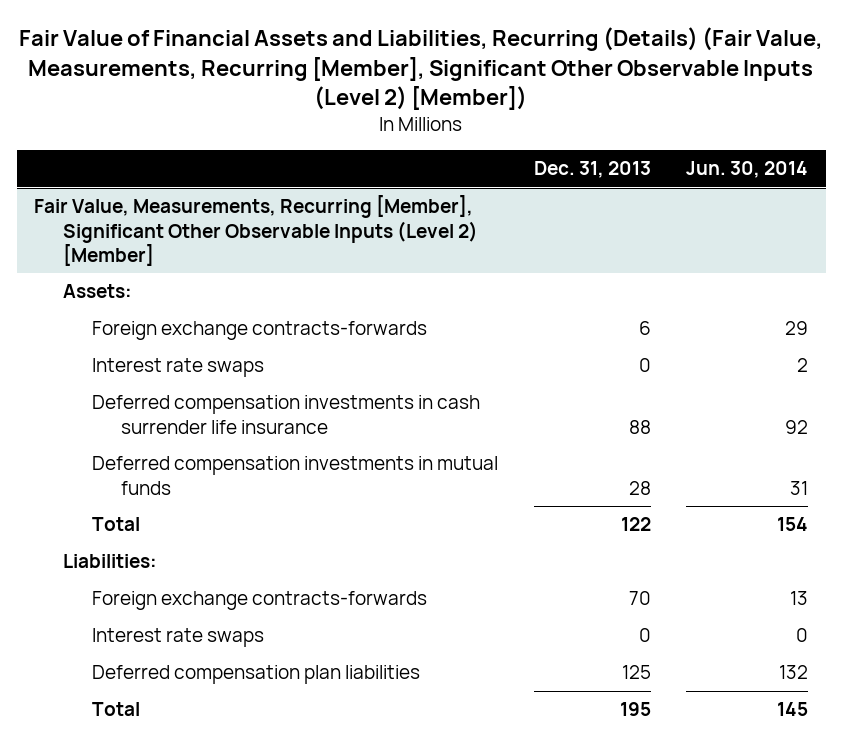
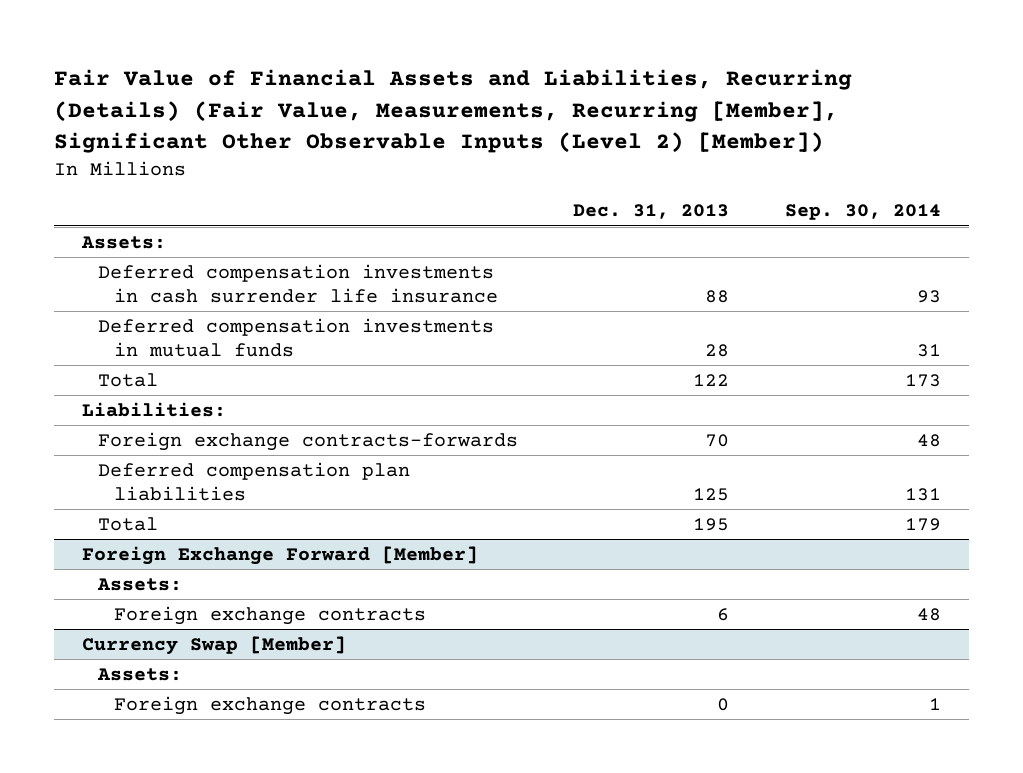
[686,161,809,179] Jun. 30, 2014 -> none
none -> [784,204,941,221] Sep. 30, 2014
[34,195,479,266] Fair Value, Measurements, Recurring [Member], Significant Other Observable Inputs (Level 2) [Member] -> none
[92,321,428,341] Foreign exchange contracts-forwards -> none
[92,358,265,378] Interest rate swaps -> none
[92,628,265,648] Interest rate swaps -> none
none -> [81,545,478,565] Foreign Exchange Forward [Member]
none -> [96,577,182,591] Assets:
none -> [113,605,426,625] Foreign exchange contracts
none -> [81,635,346,655] Currency Swap [Member]
none -> [96,667,182,681] Assets:
none -> [113,695,426,715] Foreign exchange contracts

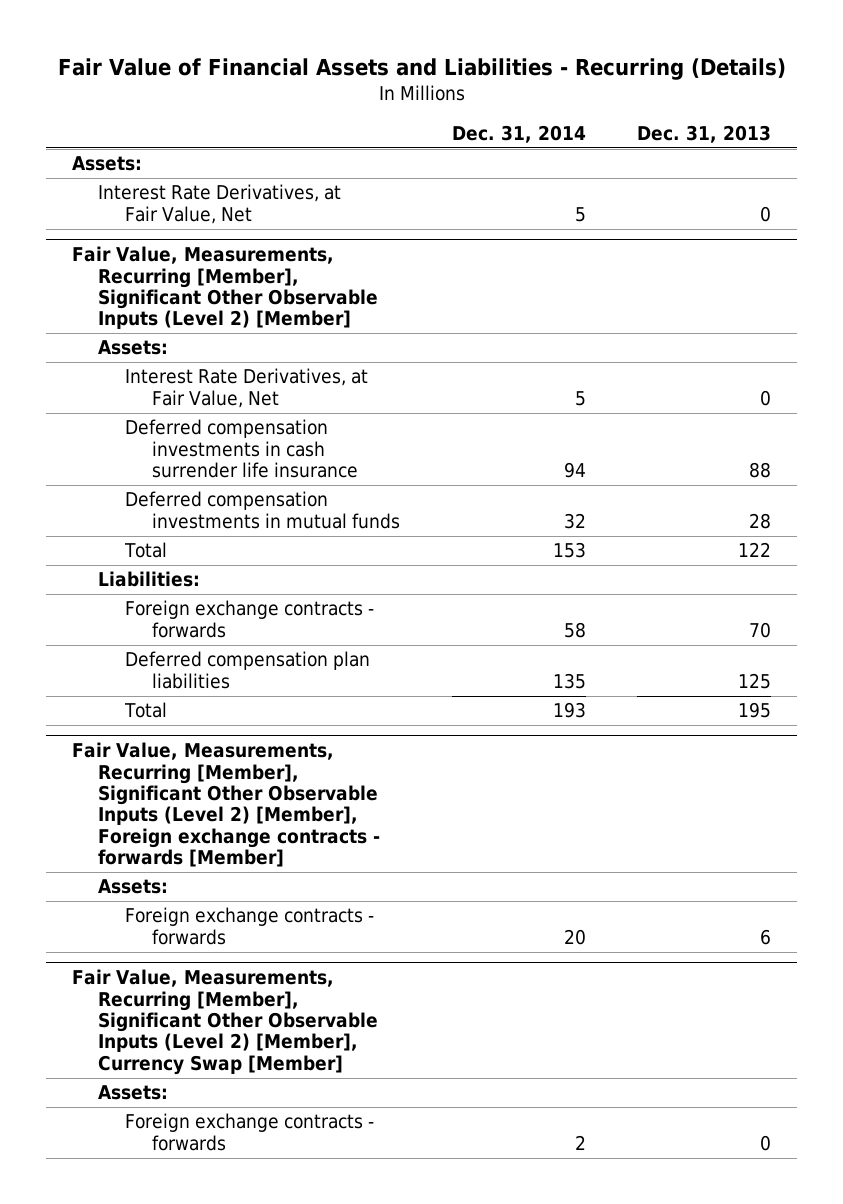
[54,69,853,154] Fair Value of Financial Assets and Liabilities, Recurring (Details) (Fair Value, Measurements, Recurring [Member], Significant Other Observable Inputs (Level 2) [Member]) -> [57,57,786,80] Fair Value of Financial Assets and Liabilities - Recurring (Details)
[784,204,941,221] Sep. 30, 2014 -> none
none -> [451,124,586,143] Dec. 31, 2014
none -> [98,184,342,224] Interest Rate Derivatives, at Fair Value, Net
none -> [71,246,379,330] Fair Value, Measurements, Recurring [Member], Significant Other Observable Inputs (Level 2) [Member]
none -> [98,340,169,356] Assets:
none -> [125,368,369,408] Interest Rate Derivatives, at Fair Value, Net
[97,431,518,451] Foreign exchange contracts-forwards -> [125,600,375,638] Foreign exchange contracts - forwards
[81,545,478,565] Foreign Exchange Forward [Member] -> none
none -> [71,742,381,867] Fair Value, Measurements, Recurring [Member], Significant Other Observable Inputs (Level 2) [Member], Foreign exchange contracts - forwards [Member]
[81,635,346,655] Currency Swap [Member] -> none
[113,605,426,625] Foreign exchange contracts -> [125,907,375,945] Foreign exchange contracts - forwards
none -> [71,969,379,1075] Fair Value, Measurements, Recurring [Member], Significant Other Observable Inputs (Level 2) [Member], Currency Swap [Member]
[113,695,426,715] Foreign exchange contracts -> [125,1113,375,1151] Foreign exchange contracts - forwards

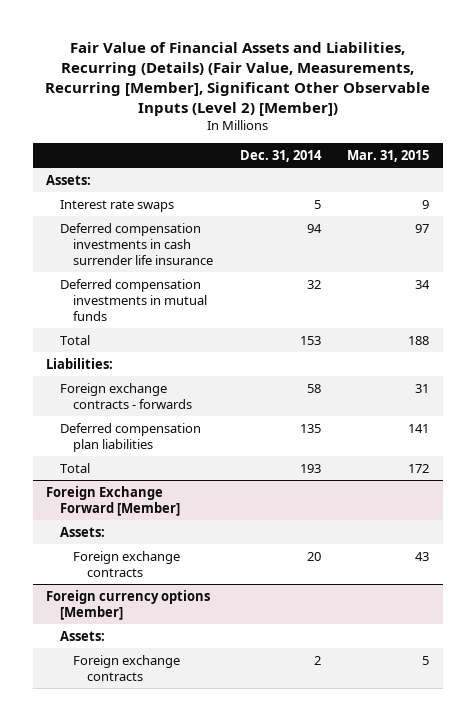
[57,57,786,80] Fair Value of Financial Assets and Liabilities - Recurring (Details) -> [44,41,430,116] Fair Value of Financial Assets and Liabilities, Recurring (Details) (Fair Value, Measurements, Recurring [Member], Significant Other Observable Inputs (Level 2) [Member])
[637,124,772,143] Dec. 31, 2013 -> none
none -> [347,149,430,162] Mar. 31, 2015
[98,184,342,224] Interest Rate Derivatives, at Fair Value, Net -> none
[71,246,379,330] Fair Value, Measurements, Recurring [Member], Significant Other Observable Inputs (Level 2) [Member] -> none
[98,340,169,356] Assets: -> none
[125,368,369,408] Interest Rate Derivatives, at Fair Value, Net -> none
none -> [59,199,174,212] Interest rate swaps
[71,742,381,867] Fair Value, Measurements, Recurring [Member], Significant Other Observable Inputs (Level 2) [Member], Foreign exchange contracts - forwards [Member] -> none
none -> [46,485,180,516] Foreign Exchange Forward [Member]
[71,969,379,1075] Fair Value, Measurements, Recurring [Member], Significant Other Observable Inputs (Level 2) [Member], Currency Swap [Member] -> none
[125,907,375,945] Foreign exchange contracts - forwards -> [73,550,181,577] Foreign exchange contracts
none -> [46,589,211,620] Foreign currency options [Member]
[125,1113,375,1151] Foreign exchange contracts - forwards -> [73,654,181,681] Foreign exchange contracts

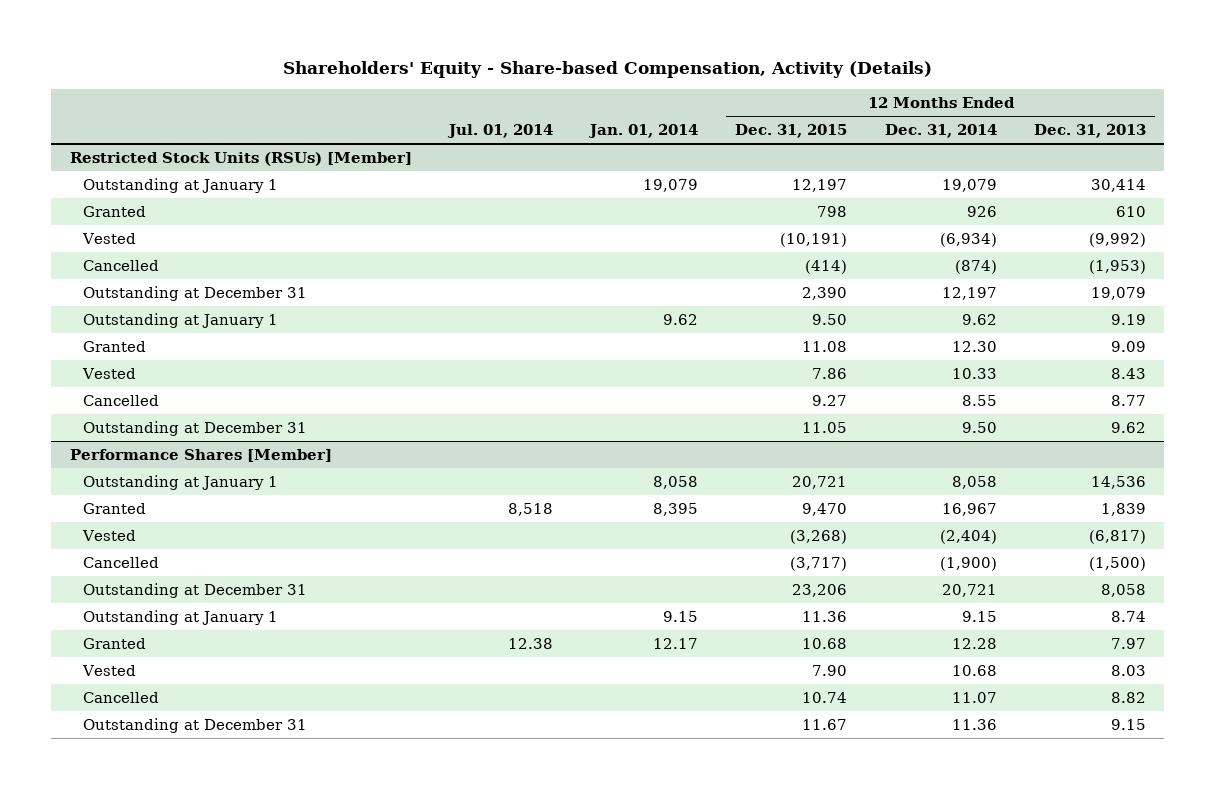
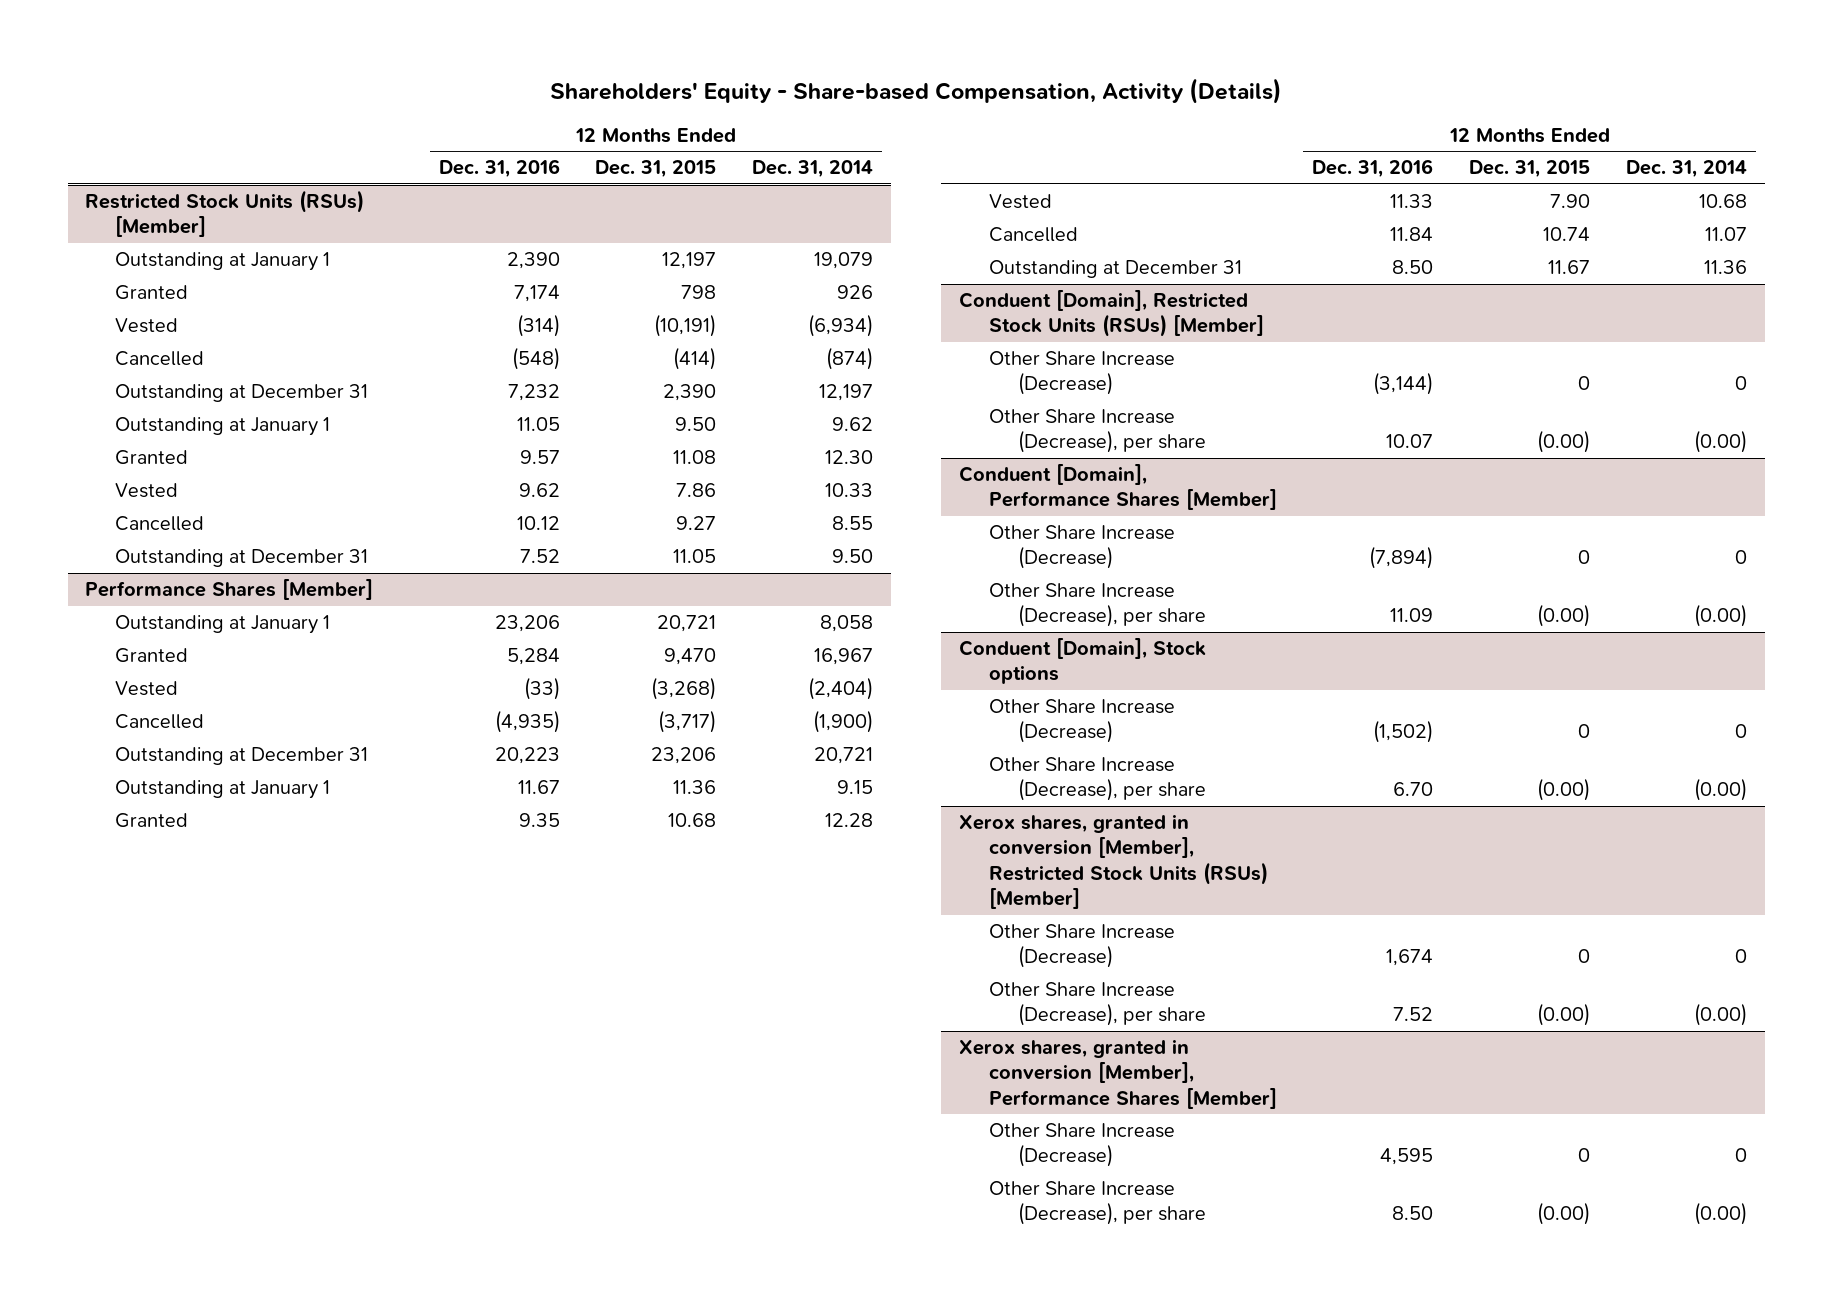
[447,124,554,139] Jul. 01, 2014 -> none
[588,124,699,139] Jan. 01, 2014 -> none
[1033,124,1146,139] Dec. 31, 2013 -> none
none -> [438,159,560,179] Dec. 31, 2016
none -> [959,290,1264,338] Conduent [Domain], Restricted Stock Units (RSUs) [Member]
none -> [988,351,1175,396] Other Share Increase (Decrease)
none -> [988,409,1207,454] Other Share Increase (Decrease), per share
none -> [959,464,1277,511] Conduent [Domain], Performance Shares [Member]
none -> [988,525,1175,570] Other Share Increase (Decrease)
none -> [988,583,1207,628] Other Share Increase (Decrease), per share
none -> [959,638,1207,685] Conduent [Domain], Stock options
none -> [988,699,1175,744] Other Share Increase (Decrease)
none -> [988,757,1207,802] Other Share Increase (Decrease), per share
none -> [959,814,1268,910] Xerox shares, granted in conversion [Member], Restricted Stock Units (RSUs) [Member]
none -> [988,924,1175,969] Other Share Increase (Decrease)
none -> [988,982,1207,1027] Other Share Increase (Decrease), per share
none -> [959,1039,1277,1109] Xerox shares, granted in conversion [Member], Performance Shares [Member]
none -> [988,1123,1175,1168] Other Share Increase (Decrease)
none -> [988,1181,1207,1226] Other Share Increase (Decrease), per share

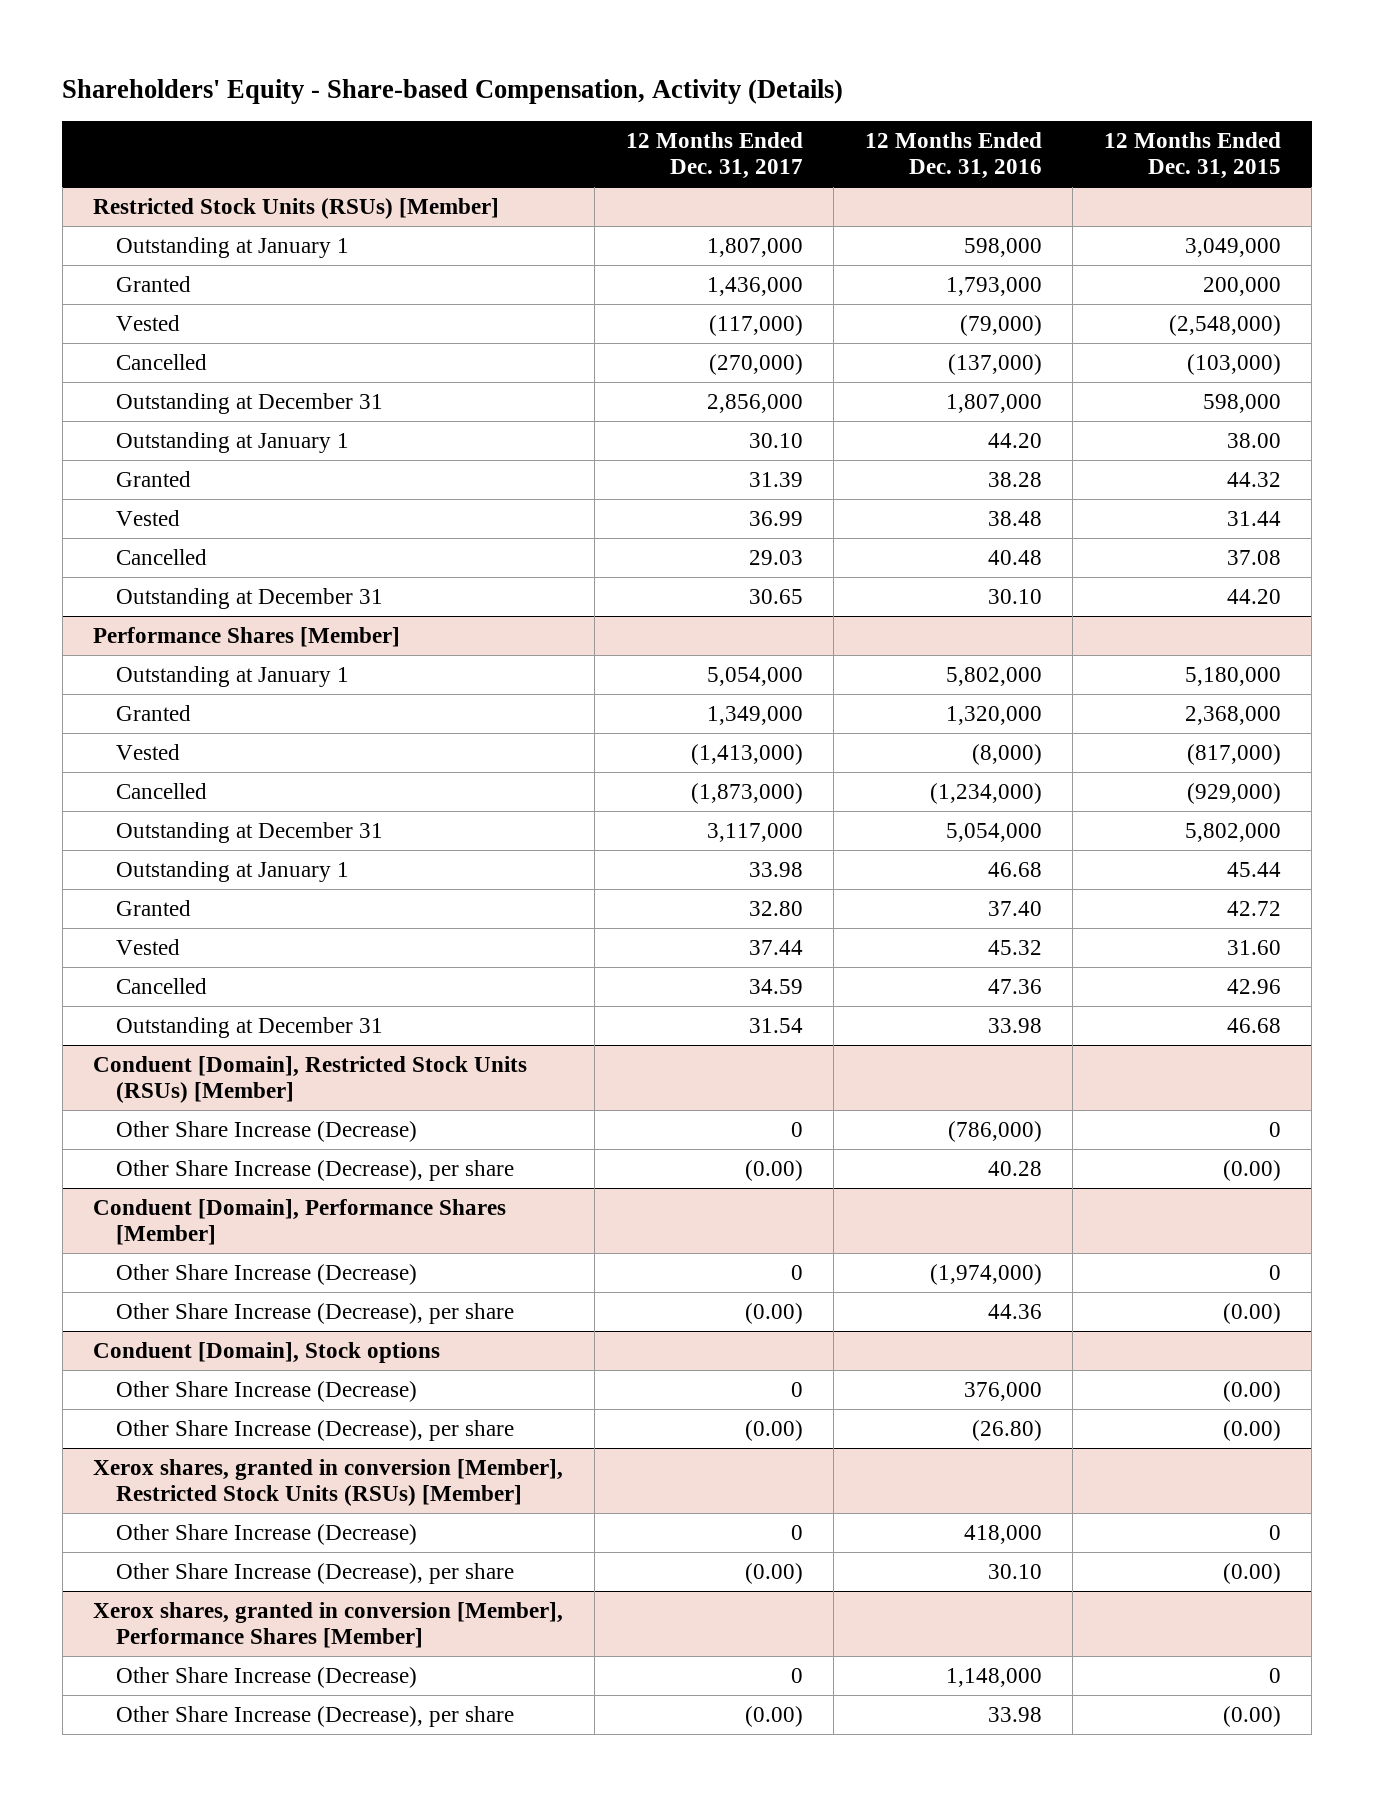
[752,160,874,179] Dec. 31, 2014 -> none
none -> [625,131,803,179] 12 Months Ended Dec. 31, 2017
[506,252,560,270] 2,390 -> [963,237,1042,257] 598,000
[662,252,717,270] 12,197 -> [1184,237,1281,257] 3,049,000
[513,285,560,303] 7,174 -> [945,276,1042,296] 1,793,000
[681,285,717,300] 798 -> [1202,276,1281,296] 200,000
[516,314,560,338] (314) -> [959,314,1042,336] (79,000)
[654,314,717,338] (10,191) -> [1168,314,1281,336] (2,548,000)
[511,347,560,371] (548) -> [947,353,1042,375] (137,000)
[673,347,717,371] (414) -> [1186,353,1281,375] (103,000)
[507,384,560,402] 7,232 -> [945,393,1042,413] 1,807,000
[663,384,717,402] 2,390 -> [1202,393,1281,413] 598,000
[516,417,560,432] 11.05 -> [987,432,1042,448] 44.20
[675,417,717,432] 9.50 -> [1226,432,1281,448] 38.00
[519,450,560,465] 9.57 -> [987,471,1042,487] 38.28
[673,450,717,465] 11.08 -> [1226,471,1281,487] 44.32
[518,483,560,498] 9.62 -> [987,510,1042,526] 38.48
[676,483,717,498] 7.86 -> [1226,510,1281,526] 31.44
[516,516,560,531] 10.12 -> [987,549,1042,565] 40.48
[676,516,717,531] 9.27 -> [1226,549,1281,565] 37.08
[519,549,560,564] 7.52 -> [987,588,1042,604] 30.10
[673,549,717,564] 11.05 -> [1226,588,1281,604] 44.20
[494,615,560,633] 23,206 -> [945,666,1042,686] 5,802,000
[657,615,717,633] 20,721 -> [1184,666,1281,686] 5,180,000
[506,648,560,666] 5,284 -> [945,705,1042,725] 1,320,000
[664,648,717,666] 9,470 -> [1184,705,1281,725] 2,368,000
[523,677,560,701] (33) -> [971,743,1042,765] (8,000)
[651,677,717,701] (3,268) -> [1186,743,1281,765] (817,000)
[494,710,560,734] (4,935) -> [929,782,1042,804] (1,234,000)
[658,710,717,734] (3,717) -> [1186,782,1281,804] (929,000)
[494,747,560,765] 20,223 -> [945,822,1042,842] 5,054,000
[651,747,717,765] 23,206 -> [1184,822,1281,842] 5,802,000
[517,780,560,795] 11.67 -> [987,861,1042,877] 46.68
[673,780,717,795] 11.36 -> [1226,861,1281,877] 45.44
[518,813,560,828] 9.35 -> [987,900,1042,916] 37.40
[668,813,717,828] 10.68 -> [1226,900,1281,916] 42.72
[1390,194,1434,209] 11.33 -> [987,939,1042,955] 45.32
[1550,194,1591,209] 7.90 -> [1226,939,1281,955] 31.60
[1390,227,1434,242] 11.84 -> [987,978,1042,994] 47.36
[1543,227,1591,242] 10.74 -> [1226,978,1281,994] 42.96
[1392,260,1434,275] 8.50 -> [987,1017,1042,1033] 33.98
[1548,260,1591,275] 11.67 -> [1226,1017,1281,1033] 46.68
[1373,372,1434,396] (3,144) -> [947,1120,1042,1142] (786,000)
[1386,434,1434,449] 10.07 -> [987,1160,1042,1176] 40.28
[1369,546,1434,570] (7,894) -> [929,1263,1042,1285] (1,974,000)
[1390,608,1434,623] 11.09 -> [987,1303,1042,1319] 44.36
[1373,720,1434,744] (1,502) -> [963,1381,1042,1401] 376,000
[1578,724,1591,739] 0 -> [1222,1380,1281,1402] (0.00)
[1393,782,1434,797] 6.70 -> [971,1419,1042,1441] (26.80)
[1386,949,1434,967] 1,674 -> [963,1524,1042,1544] 418,000
[1393,1007,1434,1022] 7.52 -> [987,1563,1042,1579] 30.10
[1380,1148,1434,1166] 4,595 -> [945,1667,1042,1687] 1,148,000
[1392,1206,1434,1221] 8.50 -> [987,1706,1042,1722] 33.98

